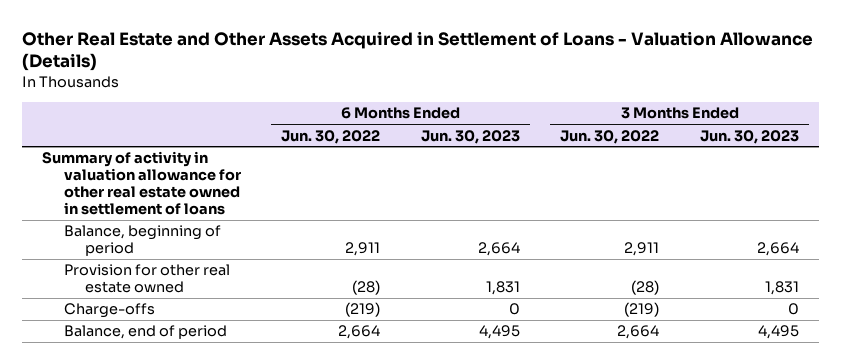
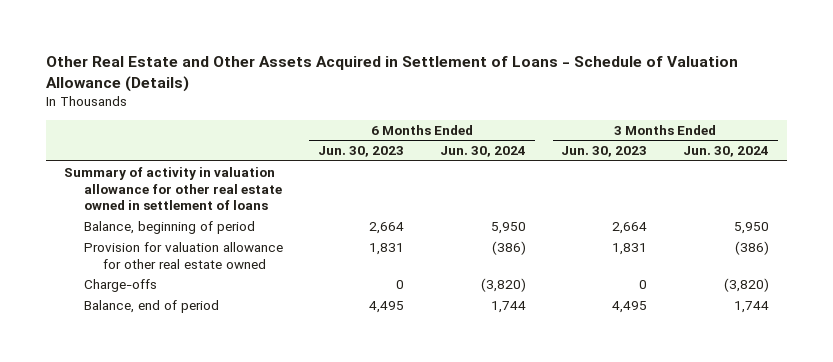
[21,30,813,72] Other Real Estate and Other Assets Acquired in Settlement of Loans - Valuation Allowance (Details) -> [46,55,739,92] Other Real Estate and Other Assets Acquired in Settlement of Loans - Schedule of Valuation Allowance (Details)
[281,129,381,144] Jun. 30, 2022 -> none
[560,129,660,144] Jun. 30, 2022 -> none
none -> [439,146,526,158] Jun. 30, 2024
none -> [683,146,770,158] Jun. 30, 2024
[63,264,230,294] Provision for other real estate owned -> [83,242,283,269] Provision for valuation allowance for other real estate owned

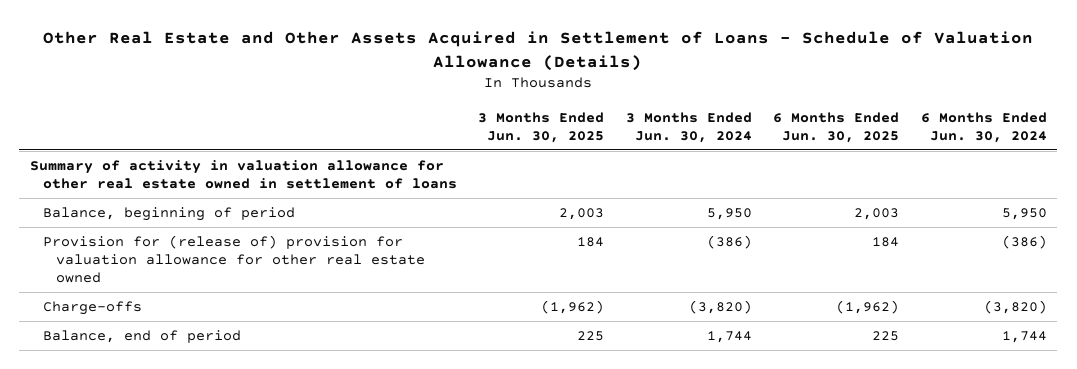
[318,146,405,158] Jun. 30, 2023 -> none
[561,146,648,158] Jun. 30, 2023 -> none
none -> [478,111,605,143] 3 Months Ended Jun. 30, 2025
none -> [773,111,900,143] 6 Months Ended Jun. 30, 2025
[83,242,283,269] Provision for valuation allowance for other real estate owned -> [43,235,425,283] Provision for (release of) provision for valuation allowance for other real estate owned

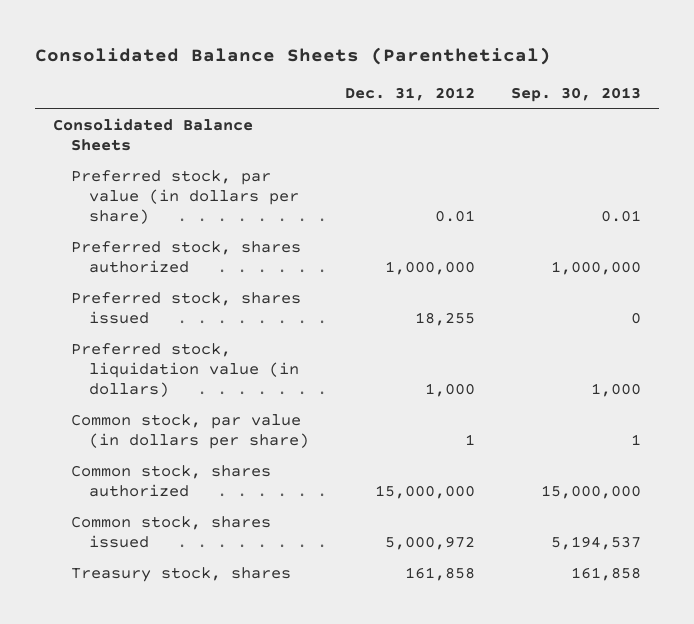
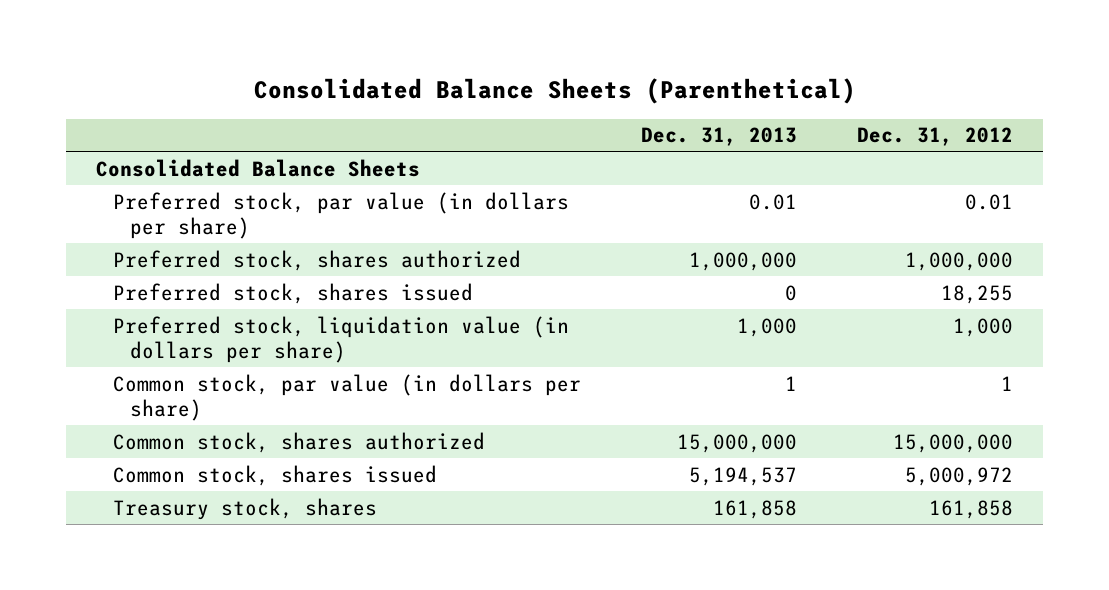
[510,87,641,103] Sep. 30, 2013 -> none
none -> [641,127,798,147] Dec. 31, 2013
[71,343,300,398] Preferred stock, liquidation value (in dollars) -> [112,315,569,363] Preferred stock, liquidation value (in dollars per share)

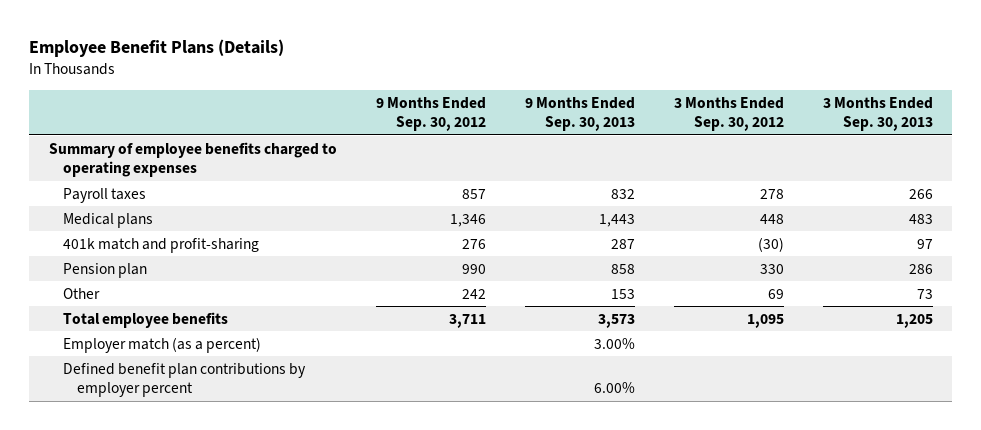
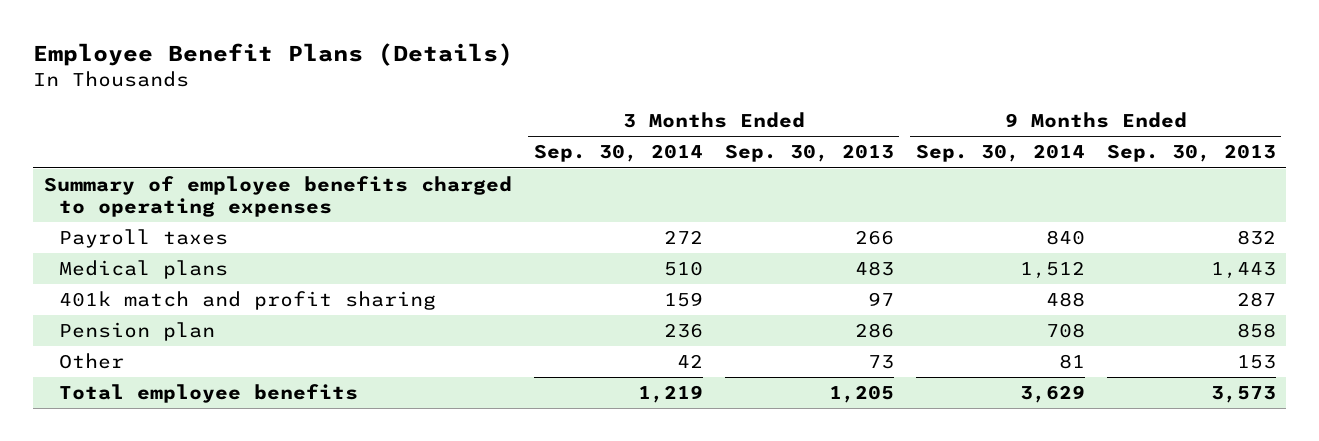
[375,96,486,132] 9 Months Ended Sep. 30, 2012 -> none
[673,96,784,132] 3 Months Ended Sep. 30, 2012 -> none
none -> [533,144,703,163] Sep. 30, 2014
none -> [915,144,1085,163] Sep. 30, 2014
[62,237,259,253] 401k match and profit-sharing -> [59,291,437,311] 401k match and profit sharing
[62,336,261,353] Employer match (as a percent) -> none
[62,362,306,398] Defined benefit plan contributions by employer percent -> none

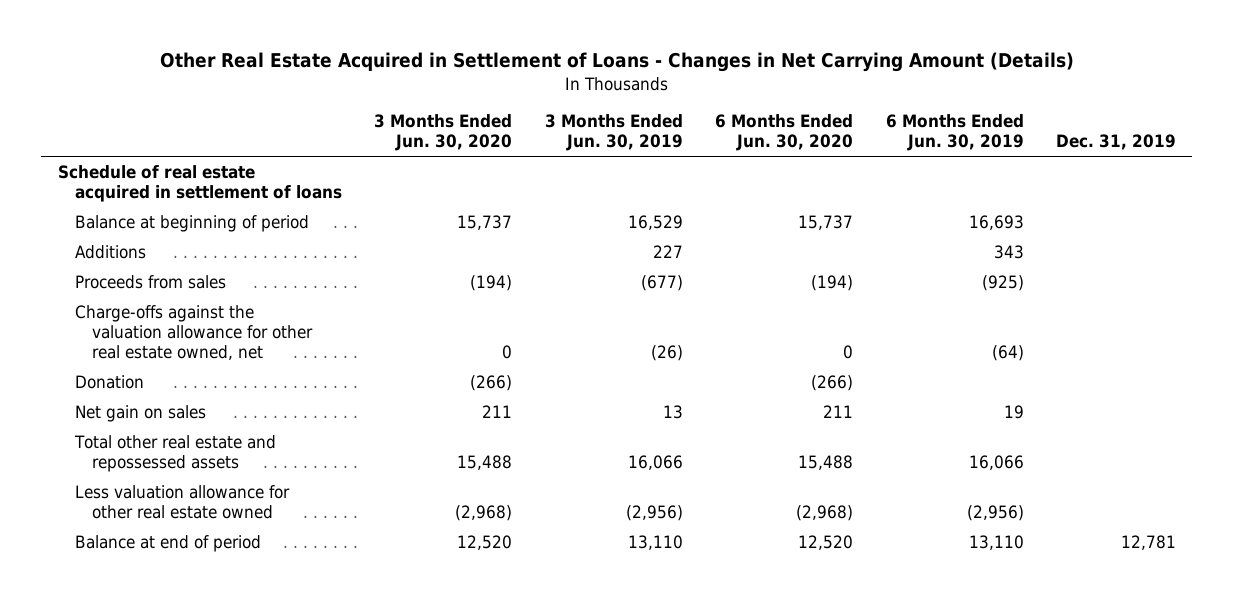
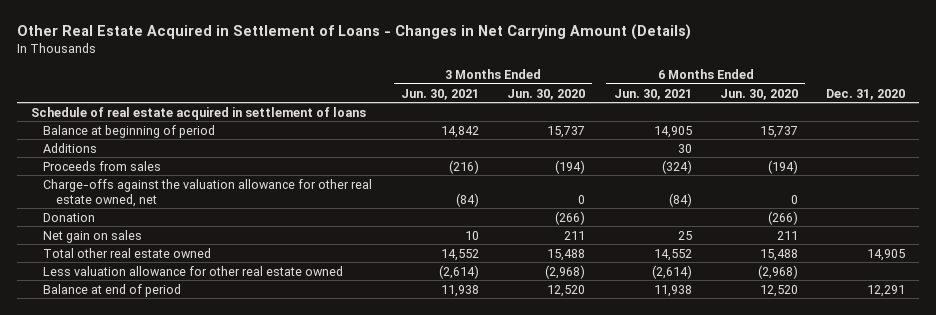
[544,114,683,152] 3 Months Ended Jun. 30, 2019 -> none
[885,114,1024,152] 6 Months Ended Jun. 30, 2019 -> none
[1056,134,1177,151] Dec. 31, 2019 -> none
none -> [400,88,479,100] Jun. 30, 2021
none -> [613,88,692,100] Jun. 30, 2021
none -> [826,88,906,100] Dec. 31, 2020
[73,435,276,473] Total other real estate and repossessed assets -> [43,247,212,258] Total other real estate owned

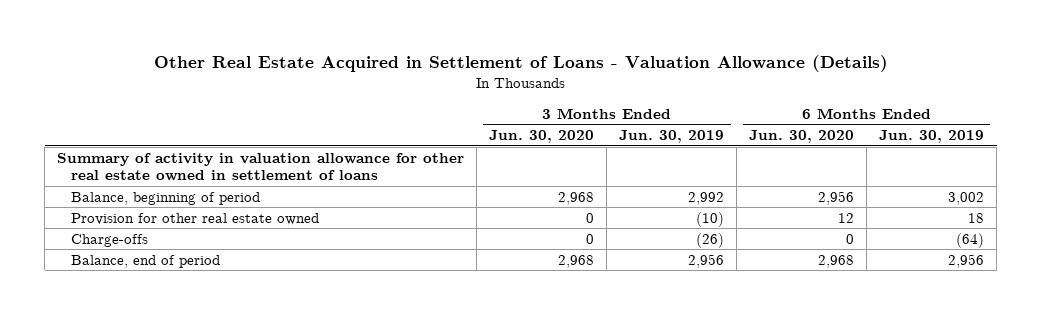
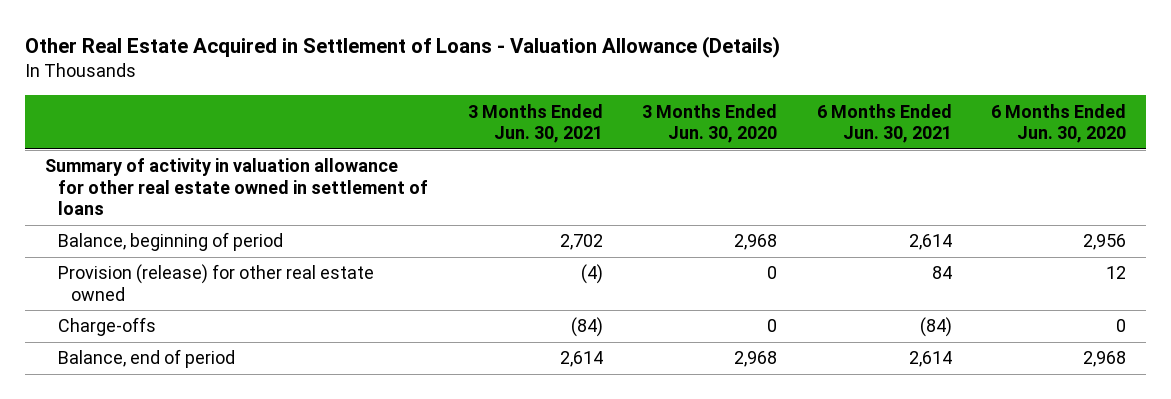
[619,130,725,144] Jun. 30, 2019 -> none
[879,130,985,144] Jun. 30, 2019 -> none
none -> [467,103,603,144] 3 Months Ended Jun. 30, 2021
none -> [816,103,952,144] 6 Months Ended Jun. 30, 2021
[70,212,319,225] Provision for other real estate owned -> [57,264,374,301] Provision (release) for other real estate owned

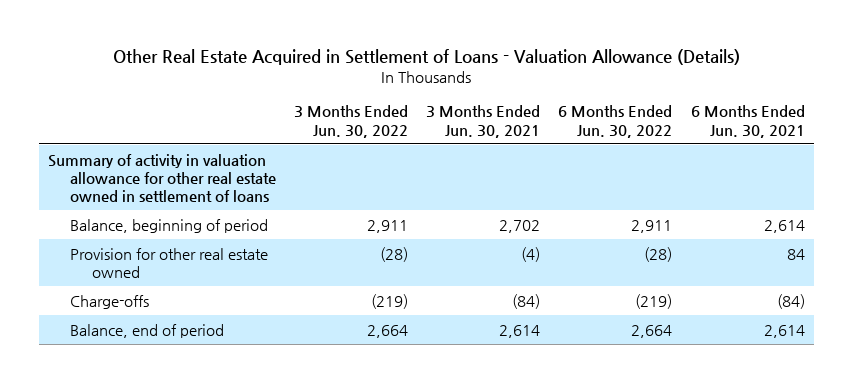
[642,103,778,144] 3 Months Ended Jun. 30, 2020 -> none
[991,103,1127,144] 6 Months Ended Jun. 30, 2020 -> none
none -> [293,105,408,138] 3 Months Ended Jun. 30, 2022
none -> [558,105,673,138] 6 Months Ended Jun. 30, 2022
[57,264,374,301] Provision (release) for other real estate owned -> [69,247,268,278] Provision for other real estate owned

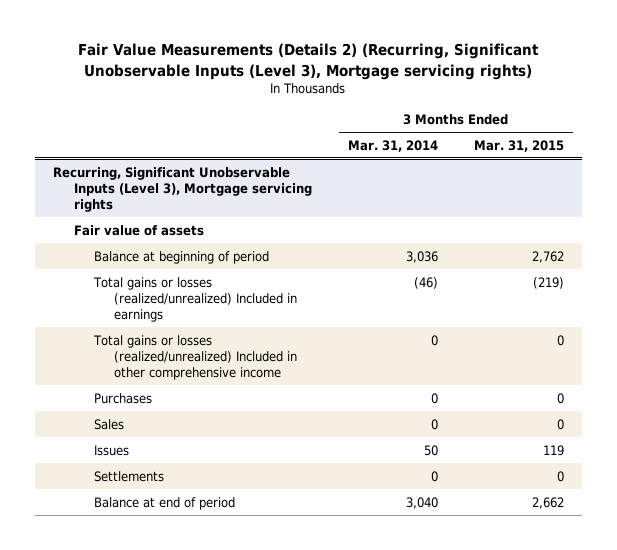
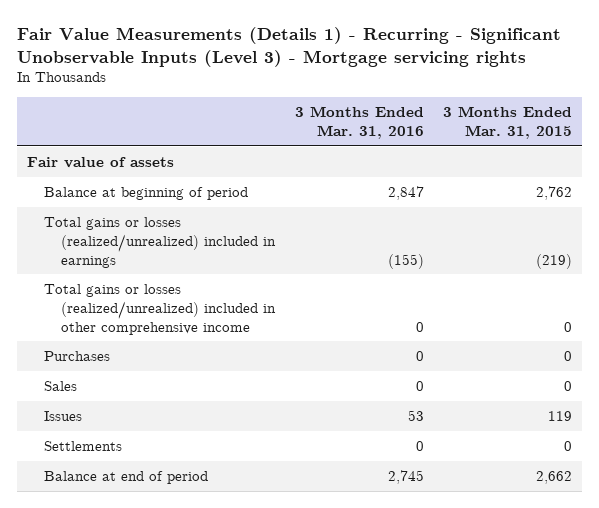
[78,43,540,80] Fair Value Measurements (Details 2) (Recurring, Significant Unobservable Inputs (Level 3), Mortgage servicing rights) -> [17,26,562,67] Fair Value Measurements (Details 1) - Recurring - Significant Unobservable Inputs (Level 3) - Mortgage servicing rights
[347,139,438,152] Mar. 31, 2014 -> none
none -> [294,105,424,139] 3 Months Ended Mar. 31, 2016
[53,166,312,213] Recurring, Significant Unobservable Inputs (Level 3), Mortgage servicing rights -> none
[92,276,298,323] Total gains or losses (realized/unrealized) Included in earnings -> [43,216,277,268] Total gains or losses (realized/unrealized) included in earnings
[92,334,298,381] Total gains or losses (realized/unrealized) Included in other comprehensive income -> [43,283,277,335] Total gains or losses (realized/unrealized) included in other comprehensive income

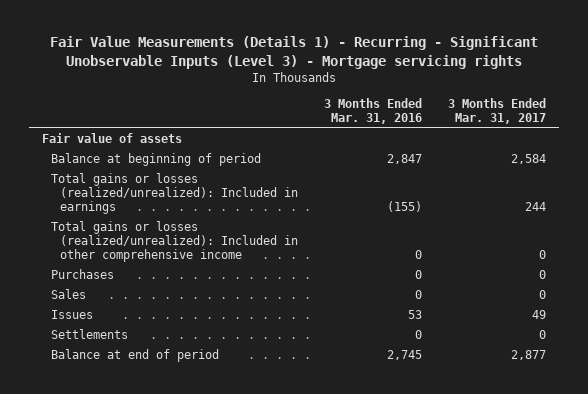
[442,105,572,139] 3 Months Ended Mar. 31, 2015 -> none
none -> [448,98,547,125] 3 Months Ended Mar. 31, 2017
[43,216,277,268] Total gains or losses (realized/unrealized) included in earnings -> [51,173,299,215] Total gains or losses (realized/unrealized): Included in earnings
[43,283,277,335] Total gains or losses (realized/unrealized) included in other comprehensive income -> [51,221,299,263] Total gains or losses (realized/unrealized): Included in other comprehensive income

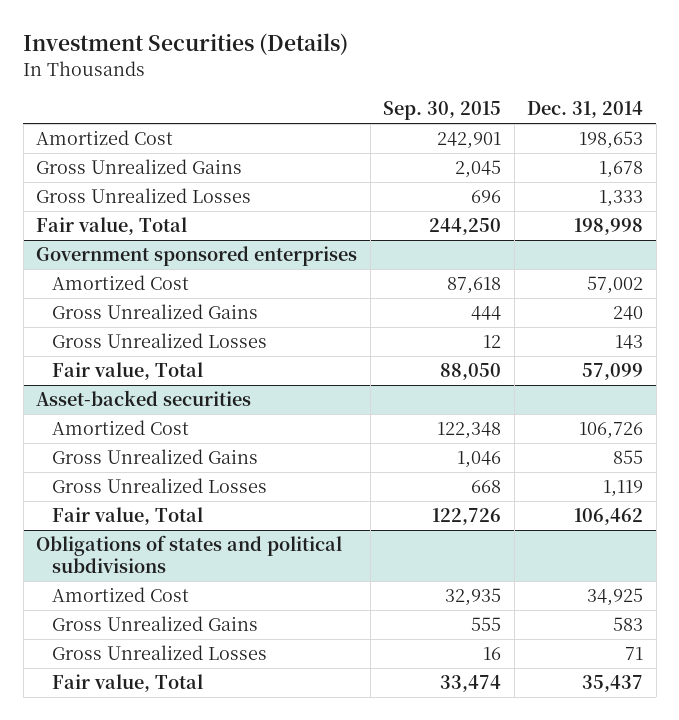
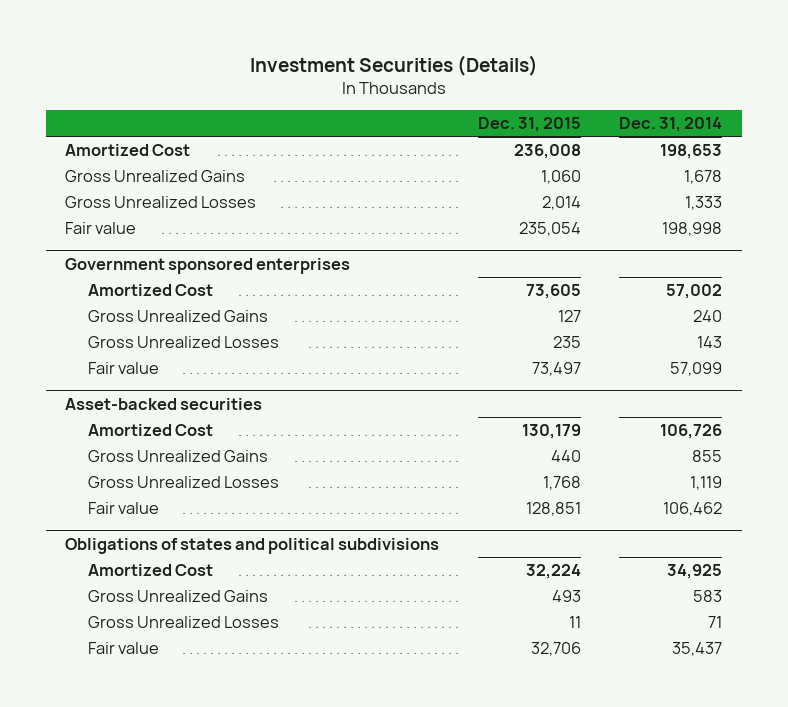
[383,101,502,121] Sep. 30, 2015 -> none
none -> [477,117,581,133] Dec. 31, 2015
[36,217,188,236] Fair value, Total -> [65,221,137,234] Fair value
[51,362,203,381] Fair value, Total -> [87,361,159,374] Fair value
[51,507,203,526] Fair value, Total -> [87,501,159,514] Fair value
[51,674,203,693] Fair value, Total -> [87,641,159,654] Fair value

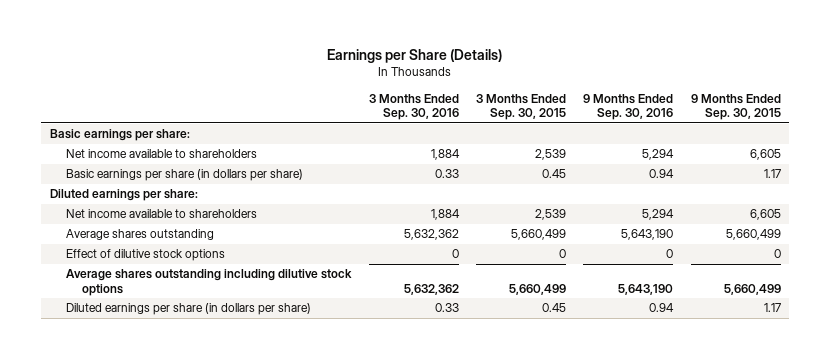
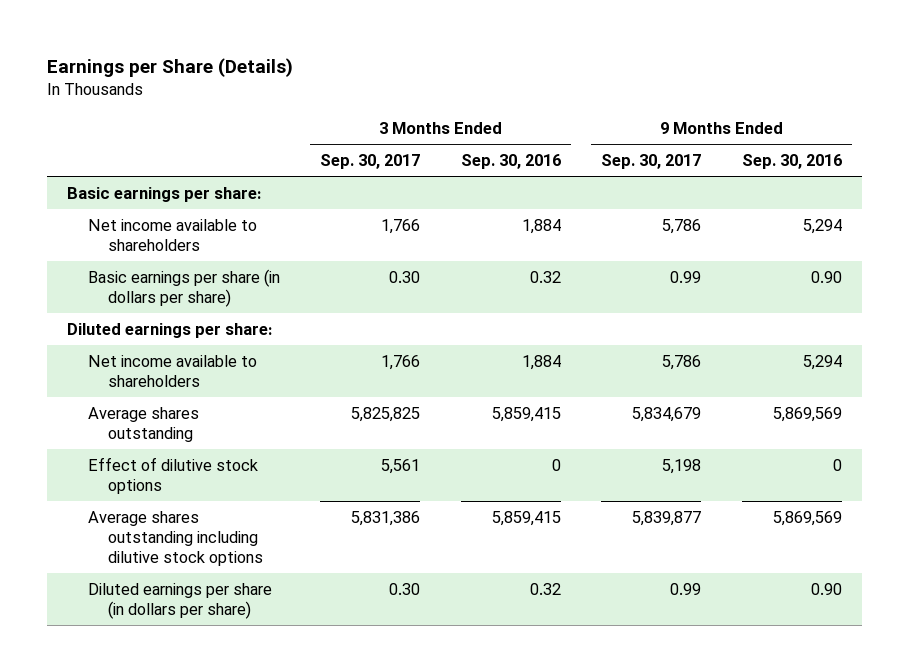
[475,93,566,121] 3 Months Ended Sep. 30, 2015 -> none
[690,93,781,121] 9 Months Ended Sep. 30, 2015 -> none
none -> [320,154,421,170] Sep. 30, 2017
none -> [601,154,702,170] Sep. 30, 2017
[434,169,459,179] 0.33 -> [529,271,561,284] 0.32
[649,169,675,179] 0.94 -> [811,271,843,284] 0.90
[403,229,459,241] 5,632,362 -> [491,407,561,423] 5,859,415
[621,229,674,241] 5,643,190 -> [773,407,843,423] 5,869,569
[403,283,459,295] 5,632,362 -> [491,511,561,527] 5,859,415
[618,283,674,295] 5,643,190 -> [773,511,843,527] 5,869,569
[434,303,459,313] 0.33 -> [529,583,561,596] 0.32
[649,303,675,313] 0.94 -> [811,583,843,596] 0.90

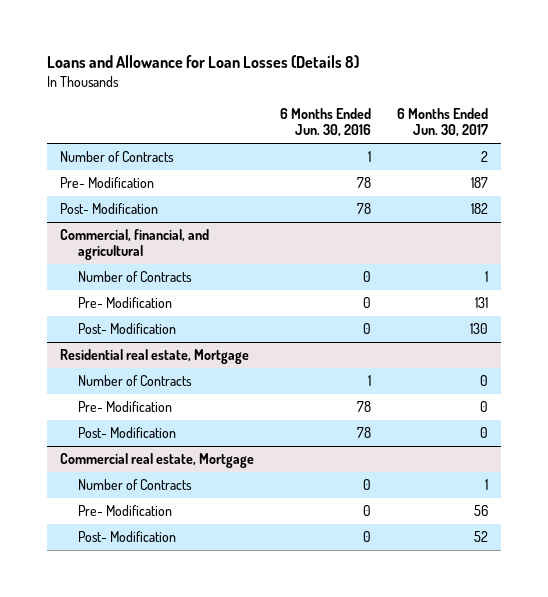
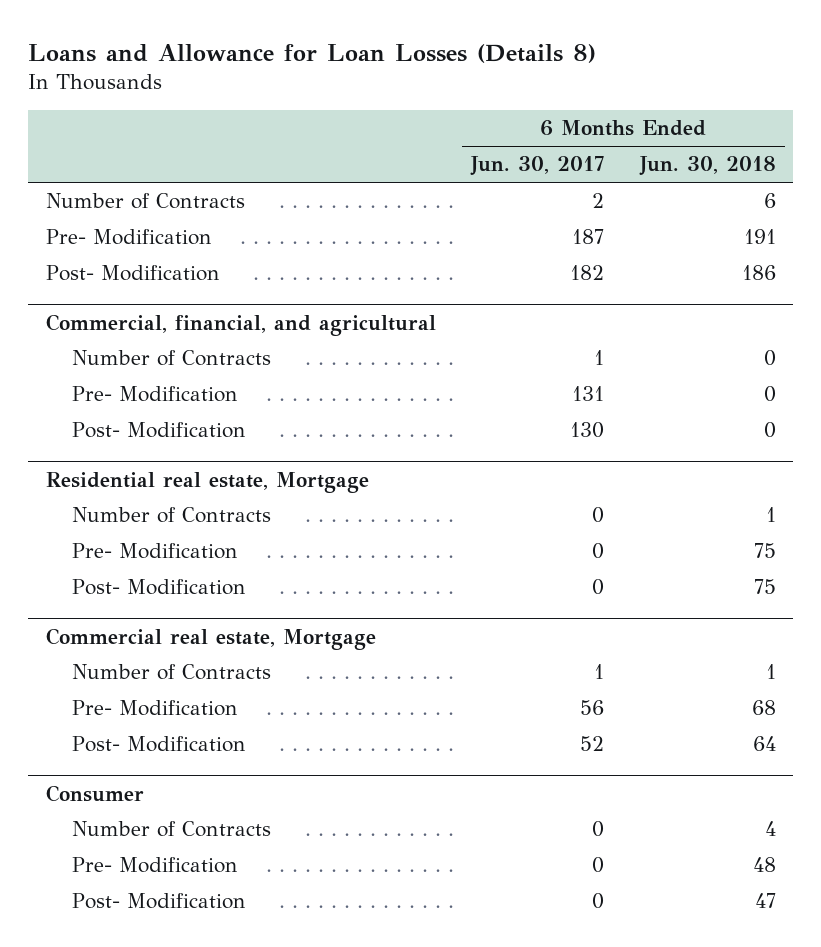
[280,108,372,138] 6 Months Ended Jun. 30, 2016 -> none
none -> [638,156,776,177] Jun. 30, 2018
none -> [45,784,144,802] Consumer
none -> [71,821,271,838] Number of Contracts
none -> [71,857,238,874] Pre- Modification
none -> [71,893,246,910] Post- Modification

